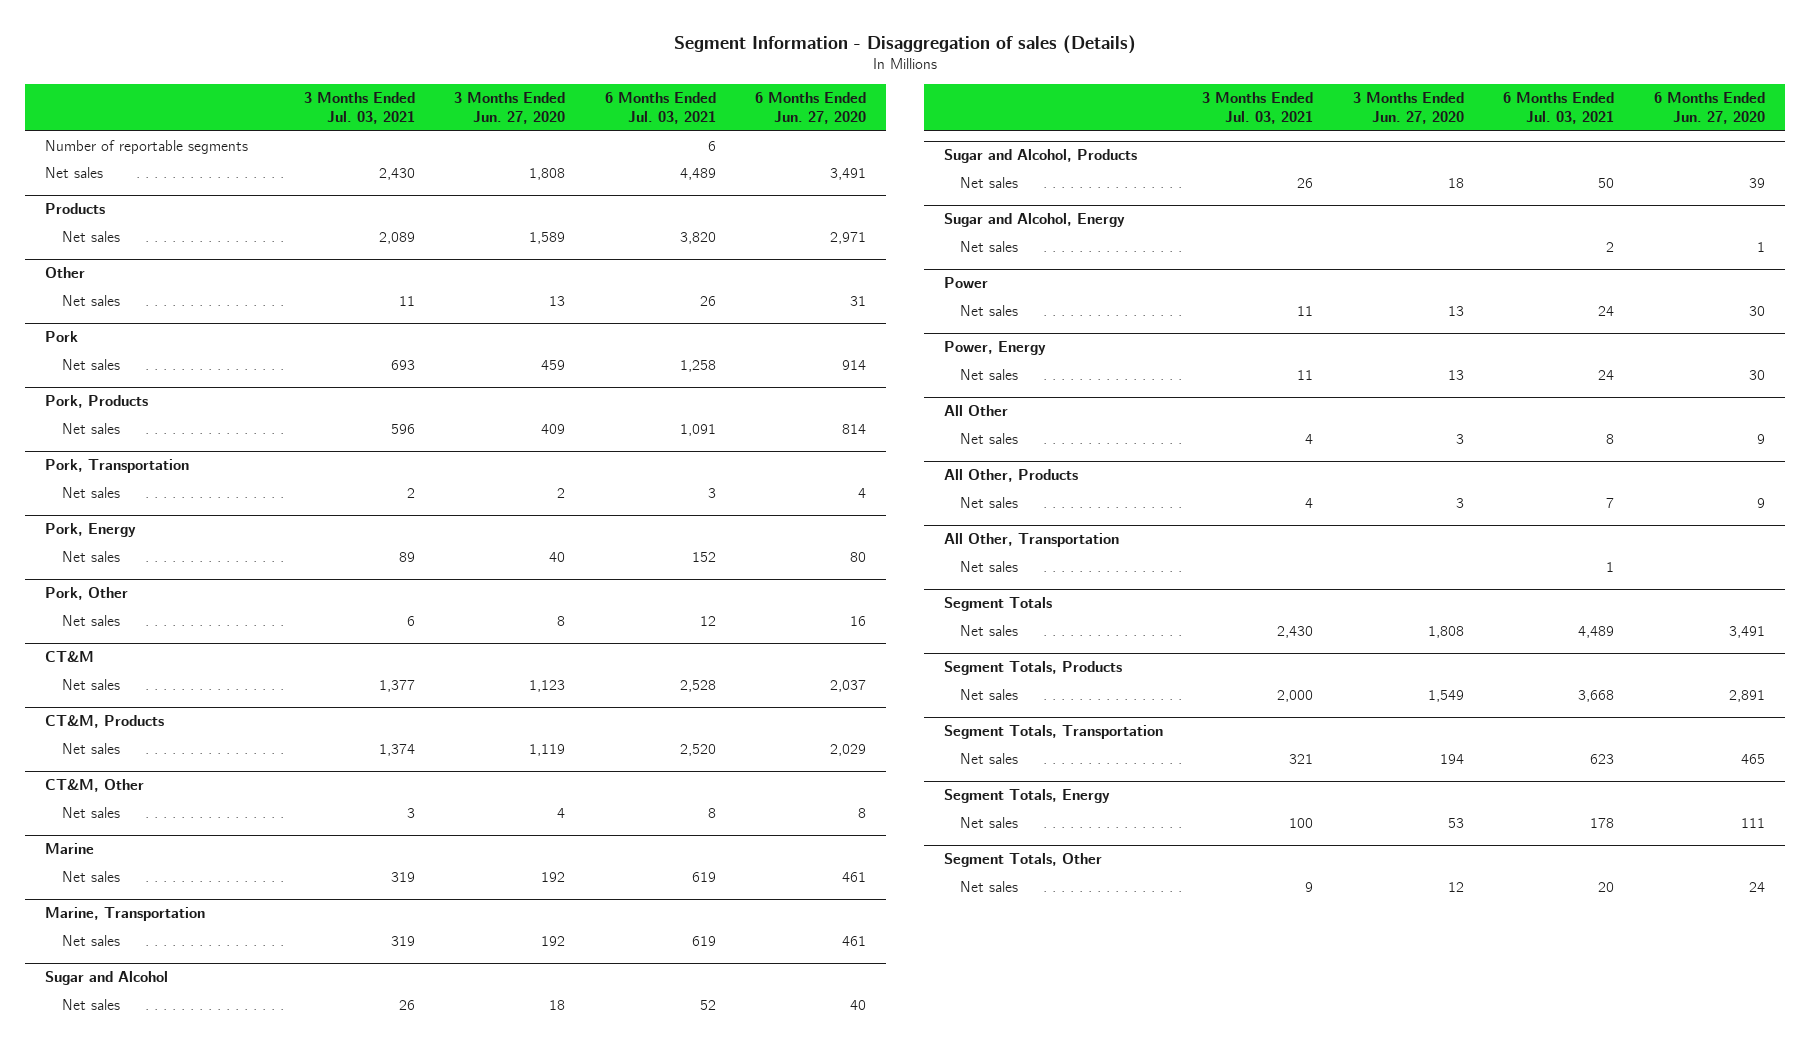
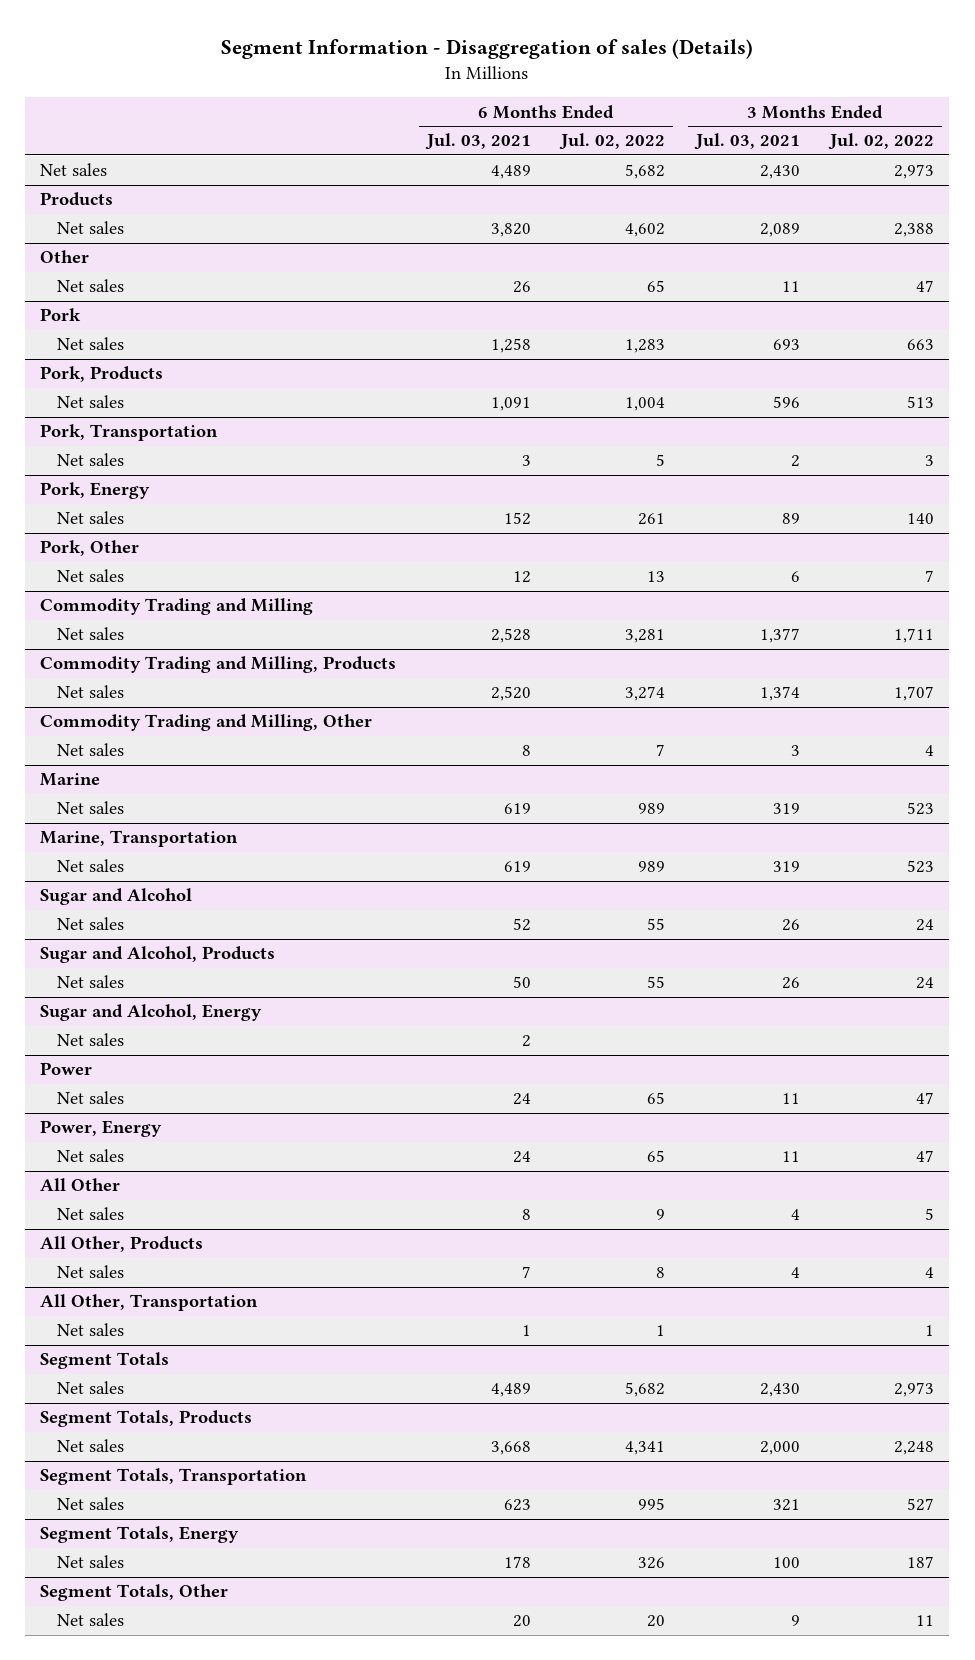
[454,92,566,125] 3 Months Ended Jun. 27, 2020 -> none
[755,92,867,125] 6 Months Ended Jun. 27, 2020 -> none
none -> [559,133,666,151] Jul. 02, 2022
none -> [828,133,935,151] Jul. 02, 2022
[45,139,249,154] Number of reportable segments -> none
[45,651,95,664] CT&M -> [40,598,314,616] Commodity Trading and Milling
[45,715,165,729] CT&M, Products -> none
none -> [40,656,397,674] Commodity Trading and Milling, Products
[45,779,145,793] CT&M, Other -> none
none -> [40,714,373,732] Commodity Trading and Milling, Other

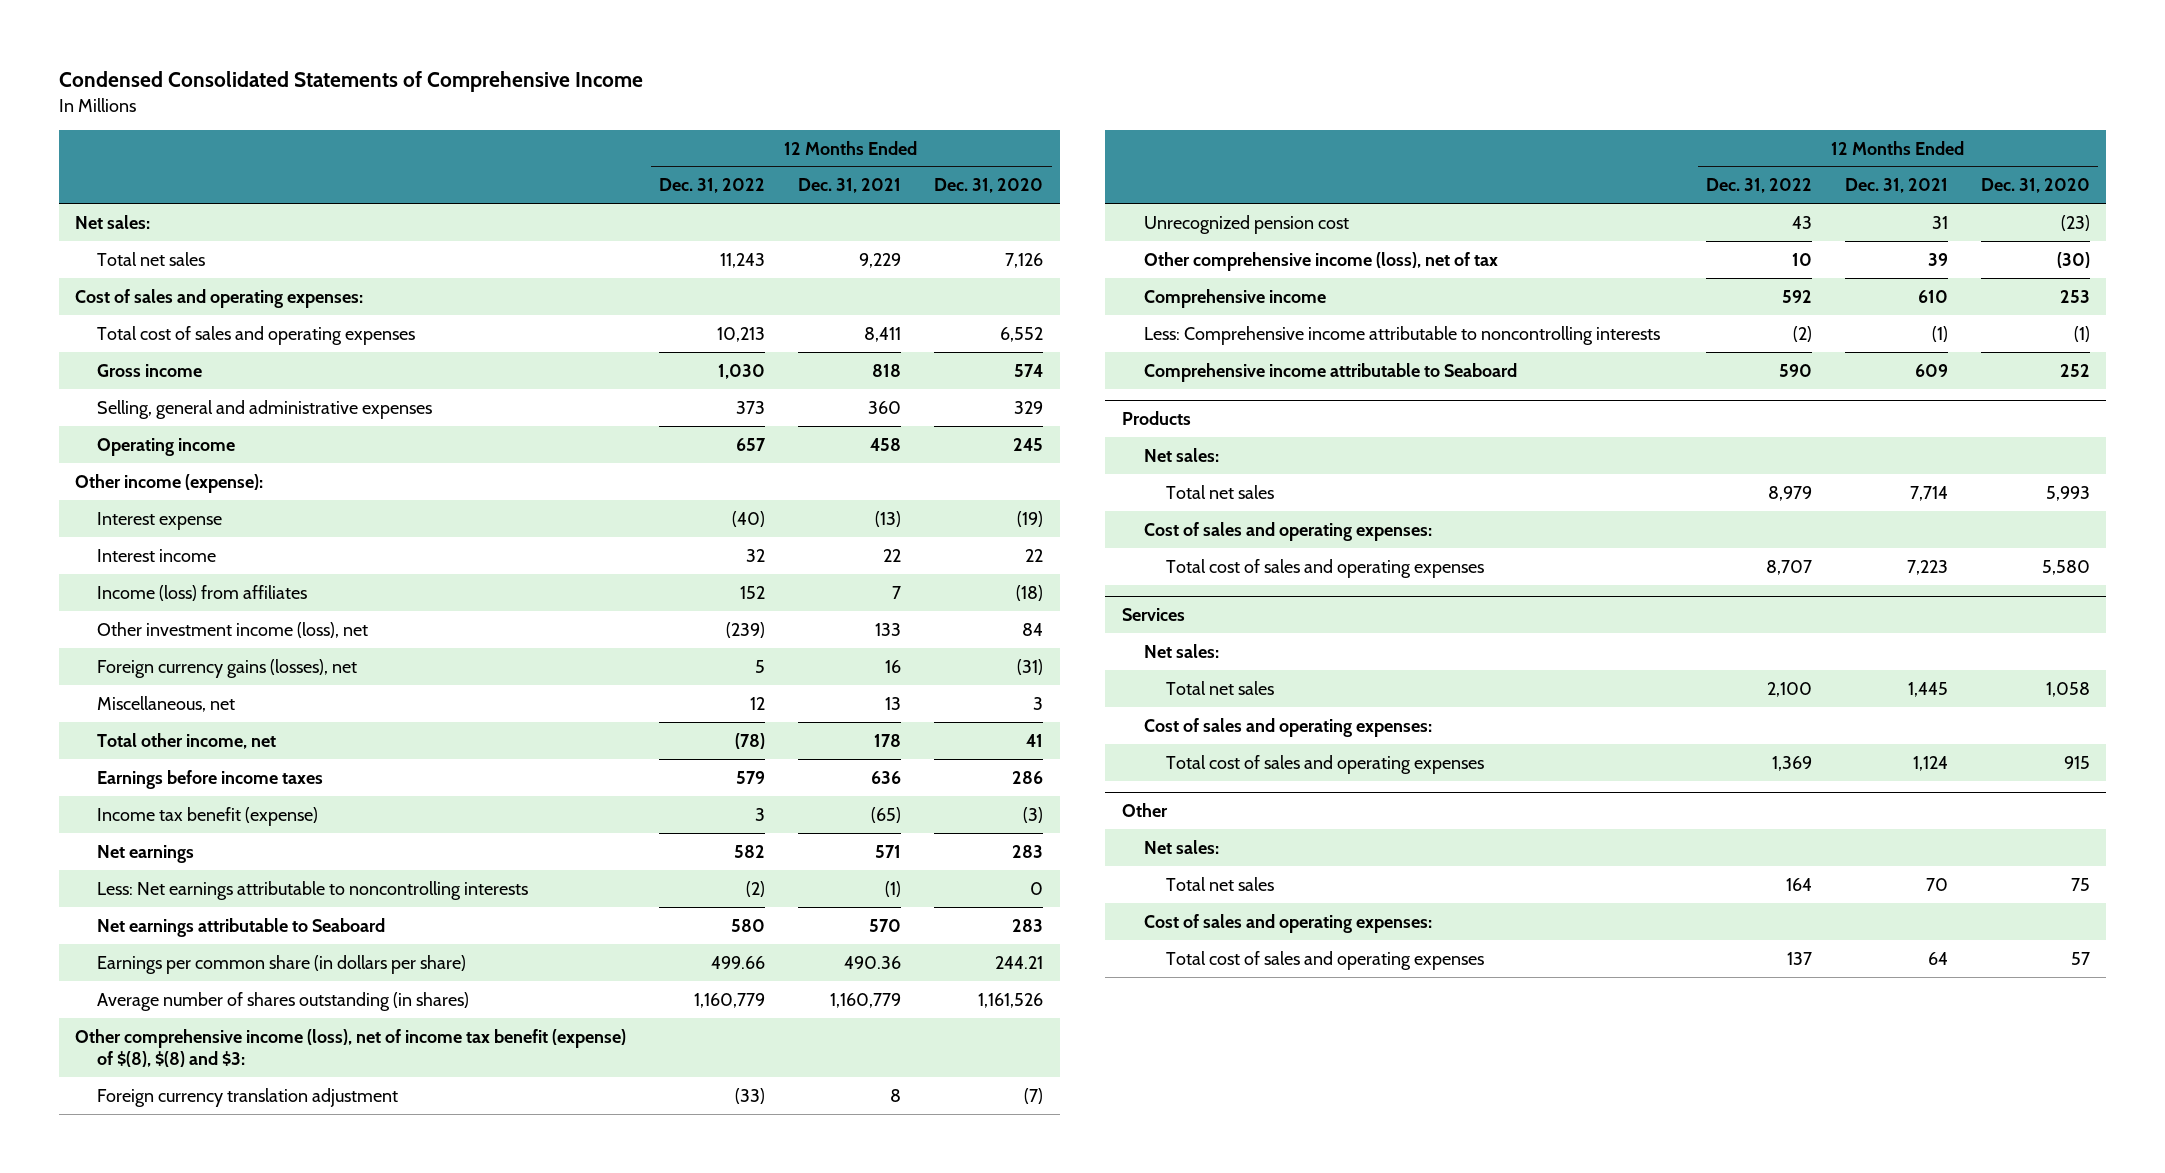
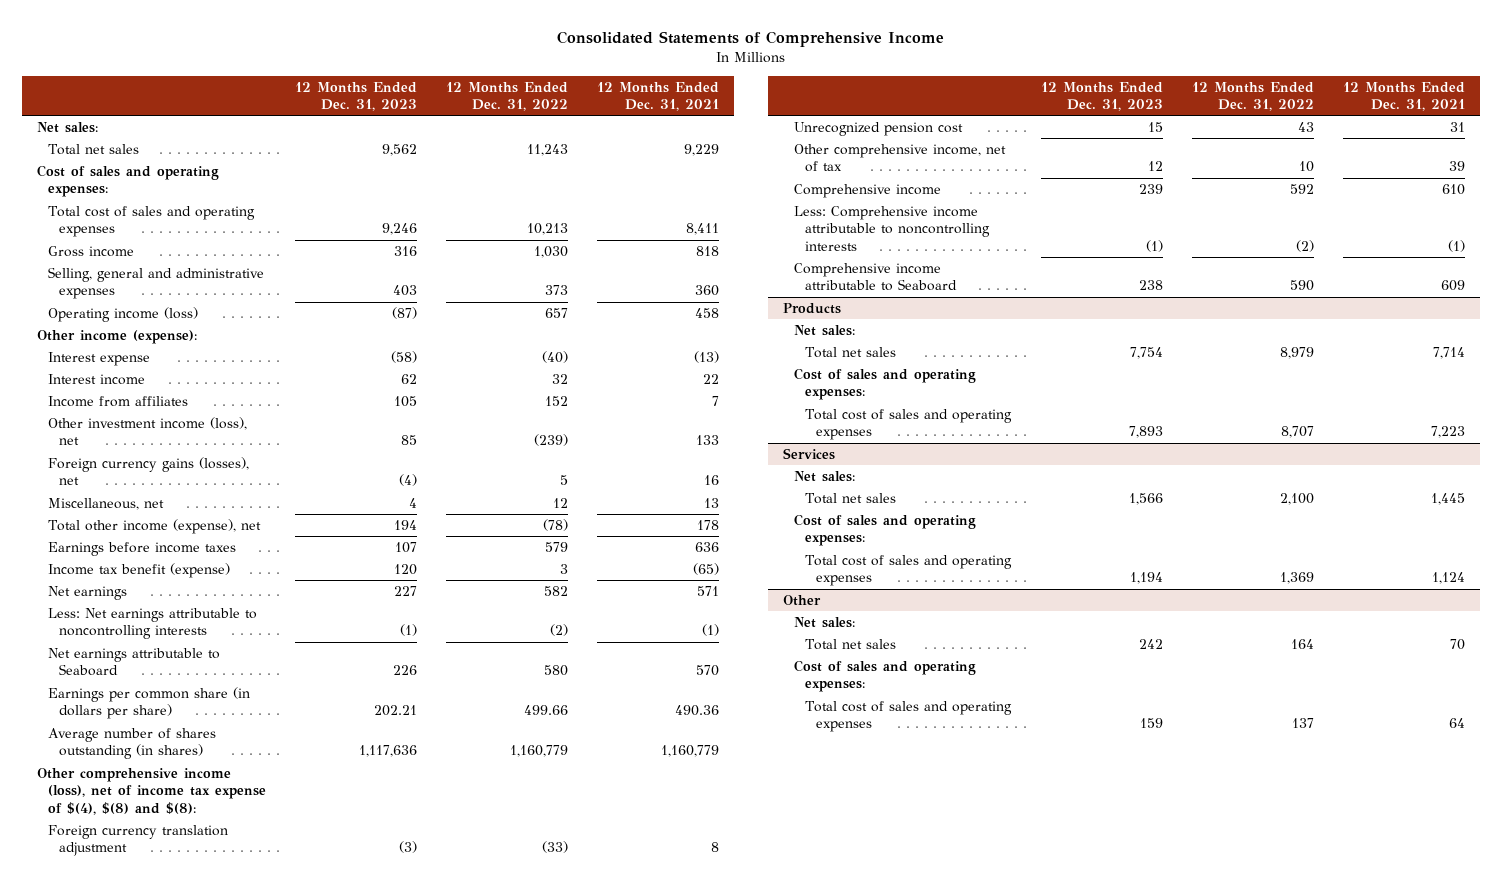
[58,71,643,93] Condensed Consolidated Statements of Comprehensive Income -> [557,31,945,48] Consolidated Statements of Comprehensive Income
[934,178,1044,194] Dec. 31, 2020 -> none
none -> [294,81,417,112] 12 Months Ended Dec. 31, 2023
[97,437,236,456] Operating income -> [47,306,198,322] Operating income (loss)
[97,584,308,601] Income (loss) from affiliates -> [47,395,188,407] Income from affiliates
[97,732,277,749] Total other income, net -> [47,518,261,534] Total other income (expense), net
[75,1028,627,1068] Other comprehensive income (loss), net of income tax benefit (expense) of $(8), $(8) and $3: -> [36,767,266,815] Other comprehensive income (loss), net of income tax expense of $(4), $(8) and $(8):
[1143,251,1498,271] Other comprehensive income (loss), net of tax -> [794,143,1007,173] Other comprehensive income, net of tax

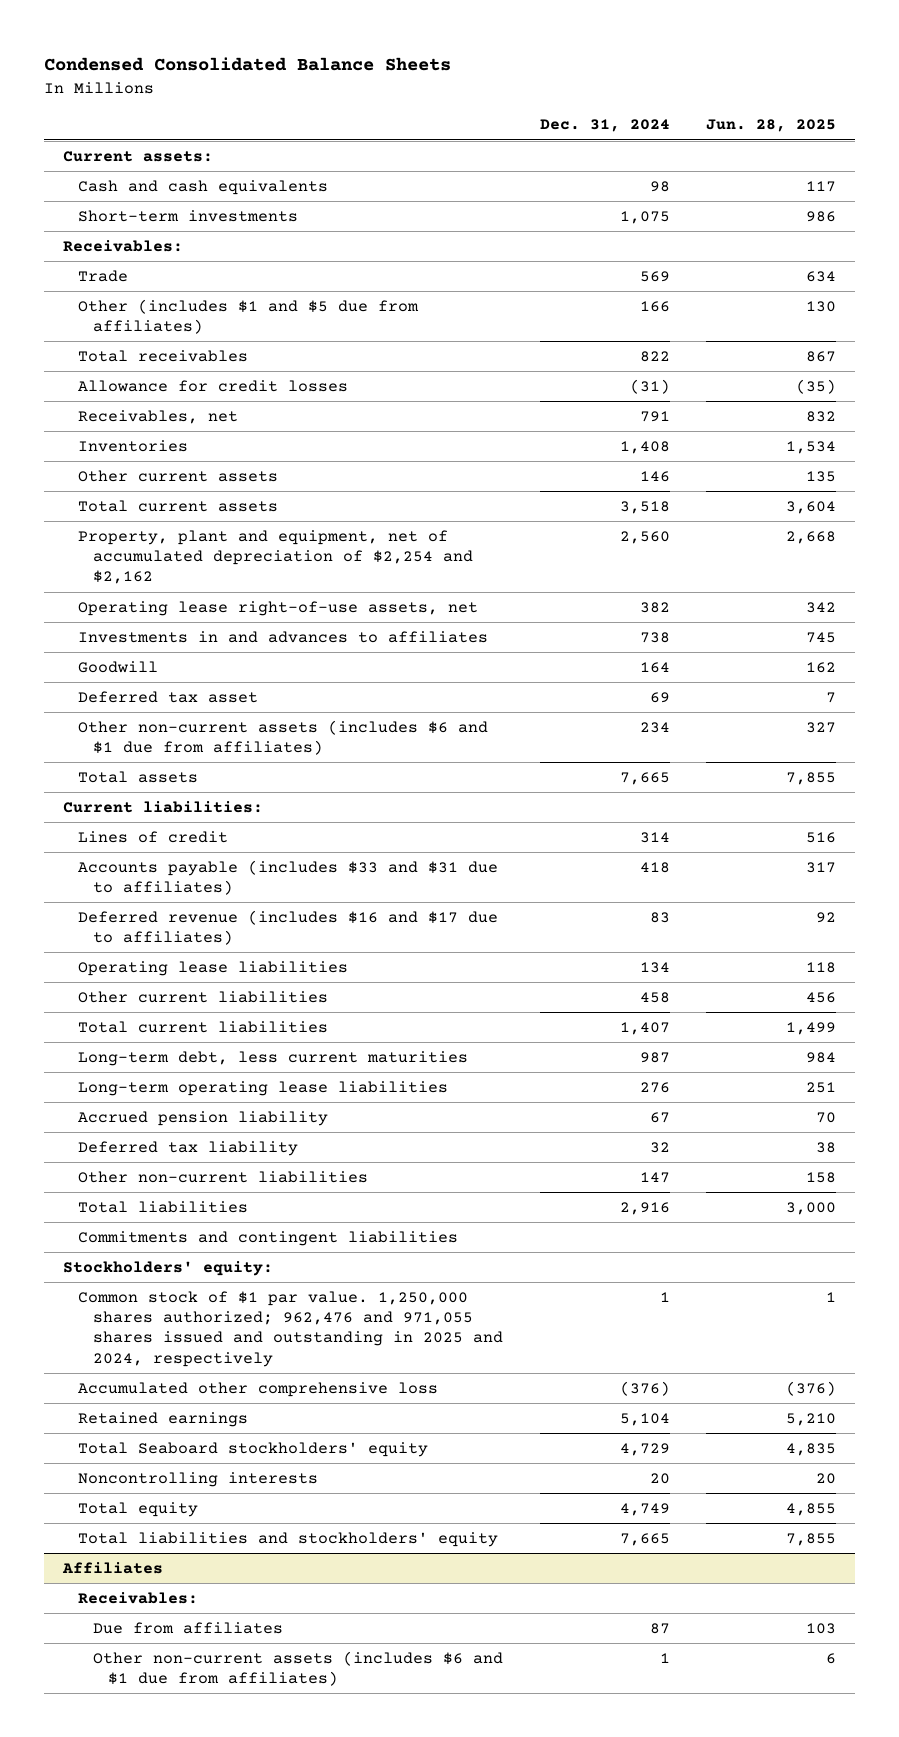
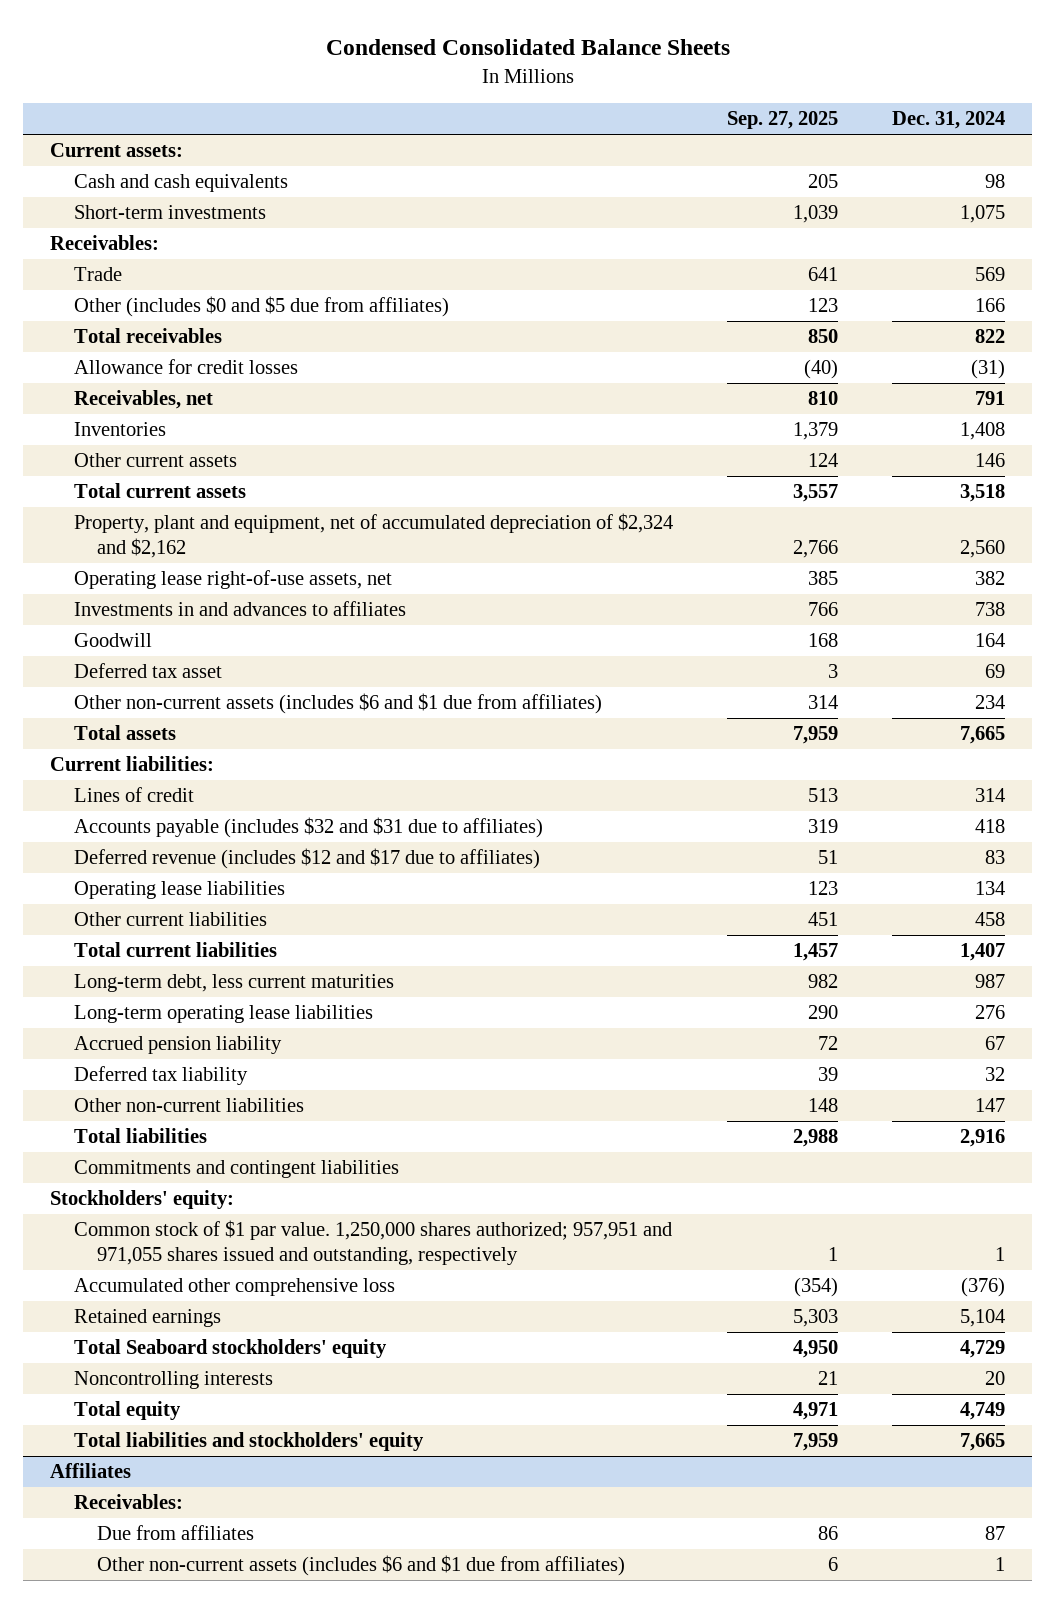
[706,119,837,133] Jun. 28, 2025 -> none
none -> [726,111,838,130] Sep. 27, 2025
[77,298,419,335] Other (includes $1 and $5 due from affiliates) -> [73,296,449,318] Other (includes $0 and $5 due from affiliates)
[77,529,474,585] Property, plant and equipment, net of accumulated depreciation of $2,254 and $2,162 -> [73,513,673,559] Property, plant and equipment, net of accumulated depreciation of $2,324 and $2,162
[77,859,498,896] Accounts payable (includes $33 and $31 due to affiliates) -> [73,817,543,839] Accounts payable (includes $32 and $31 due to affiliates)
[77,909,498,946] Deferred revenue (includes $16 and $17 due to affiliates) -> [73,848,540,870] Deferred revenue (includes $12 and $17 due to affiliates)
[77,1290,504,1367] Common stock of $1 par value. 1,250,000 shares authorized; 962,476 and 971,055 shares issued and outstanding in 2025 and 2024, respectively -> [73,1220,672,1266] Common stock of $1 par value. 1,250,000 shares authorized; 957,951 and 971,055 shares issued and outstanding, respectively

